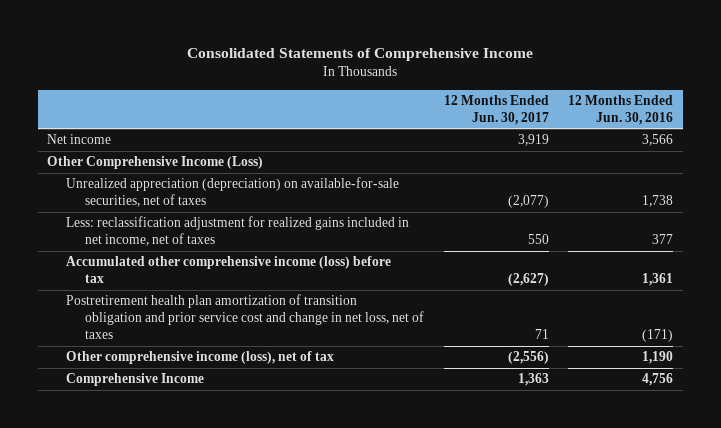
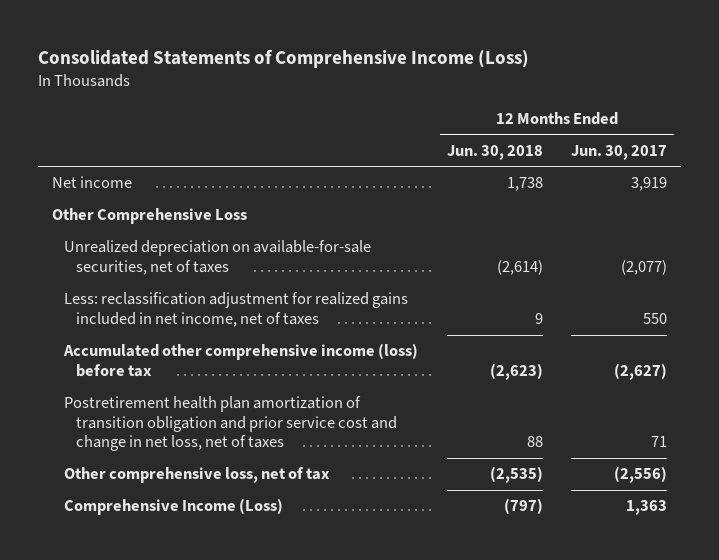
[187,48,534,62] Consolidated Statements of Comprehensive Income -> [38,48,530,68] Consolidated Statements of Comprehensive Income (Loss)
[568,94,674,125] 12 Months Ended Jun. 30, 2016 -> none
none -> [446,144,543,160] Jun. 30, 2018
[47,156,264,170] Other Comprehensive Income (Loss) -> [52,208,248,225] Other Comprehensive Loss
[66,177,400,208] Unrealized appreciation (depreciation) on available-for-sale securities, net of taxes -> [64,240,372,275] Unrealized depreciation on available-for-sale securities, net of taxes
[66,351,335,365] Other comprehensive income (loss), net of tax -> [64,467,331,484] Other comprehensive loss, net of tax
[66,373,205,387] Comprehensive Income -> [64,498,284,516] Comprehensive Income (Loss)

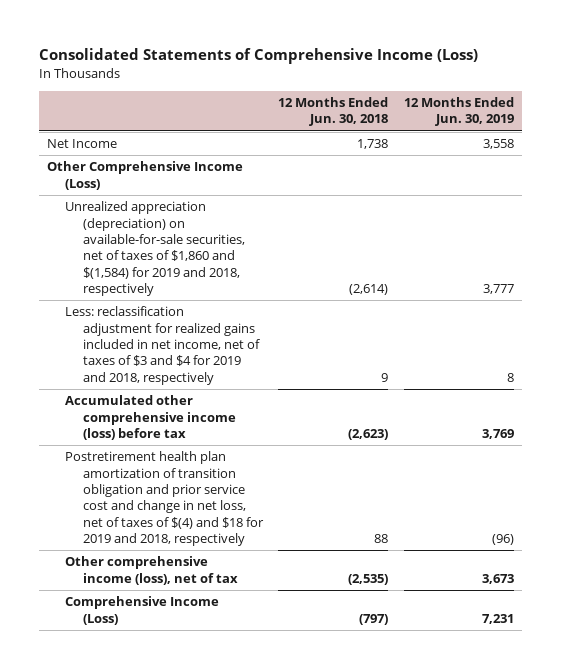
[571,144,668,160] Jun. 30, 2017 -> none
none -> [404,97,515,127] 12 Months Ended Jun. 30, 2019
[52,176,133,189] Net income -> [47,139,118,149] Net Income
[52,208,248,225] Other Comprehensive Loss -> [47,161,244,190] Other Comprehensive Income (Loss)
[64,240,372,275] Unrealized depreciation on available-for-sale securities, net of taxes -> [64,201,245,296] Unrealized appreciation (depreciation) on available-for-sale securities, net of taxes of $1,860 and $(1,584) for 2019 and 2018, respectively
[64,292,409,327] Less: reclassification adjustment for realized gains included in net income, net of taxes -> [64,306,260,385] Less: reclassification adjustment for realized gains included in net income, net of taxes of $3 and $4 for 2019 and 2018, respectively
[64,396,398,452] Postretirement health plan amortization of transition obligation and prior service cost and change in net loss, net of taxes -> [64,451,264,546] Postretirement health plan amortization of transition obligation and prior service cost and change in net loss, net of taxes of $(4) and $18 for 2019 and 2018, respectively
[64,467,331,484] Other comprehensive loss, net of tax -> [64,556,238,585] Other comprehensive income (loss), net of tax

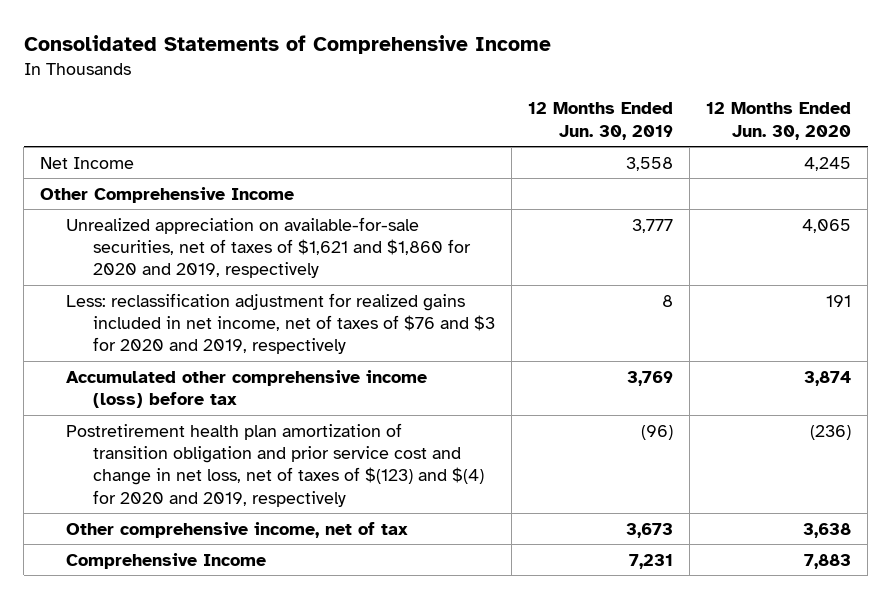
[39,47,479,64] Consolidated Statements of Comprehensive Income (Loss) -> [23,35,551,55] Consolidated Statements of Comprehensive Income
[278,97,389,127] 12 Months Ended Jun. 30, 2018 -> none
none -> [706,102,852,140] 12 Months Ended Jun. 30, 2020
[47,161,244,190] Other Comprehensive Income (Loss) -> [40,186,295,203] Other Comprehensive Income
[64,201,245,296] Unrealized appreciation (depreciation) on available-for-sale securities, net of taxes of $1,860 and $(1,584) for 2019 and 2018, respectively -> [66,216,471,279] Unrealized appreciation on available-for-sale securities, net of taxes of $1,621 and $1,860 for 2020 and 2019, respectively
[64,306,260,385] Less: reclassification adjustment for realized gains included in net income, net of taxes of $3 and $4 for 2019 and 2018, respectively -> [66,292,495,355] Less: reclassification adjustment for realized gains included in net income, net of taxes of $76 and $3 for 2020 and 2019, respectively
[64,451,264,546] Postretirement health plan amortization of transition obligation and prior service cost and change in net loss, net of taxes of $(4) and $18 for 2019 and 2018, respectively -> [66,422,484,507] Postretirement health plan amortization of transition obligation and prior service cost and change in net loss, net of taxes of $(123) and $(4) for 2020 and 2019, respectively
[64,556,238,585] Other comprehensive income (loss), net of tax -> [66,521,409,538] Other comprehensive income, net of tax
[64,596,219,625] Comprehensive Income (Loss) -> [66,552,267,569] Comprehensive Income

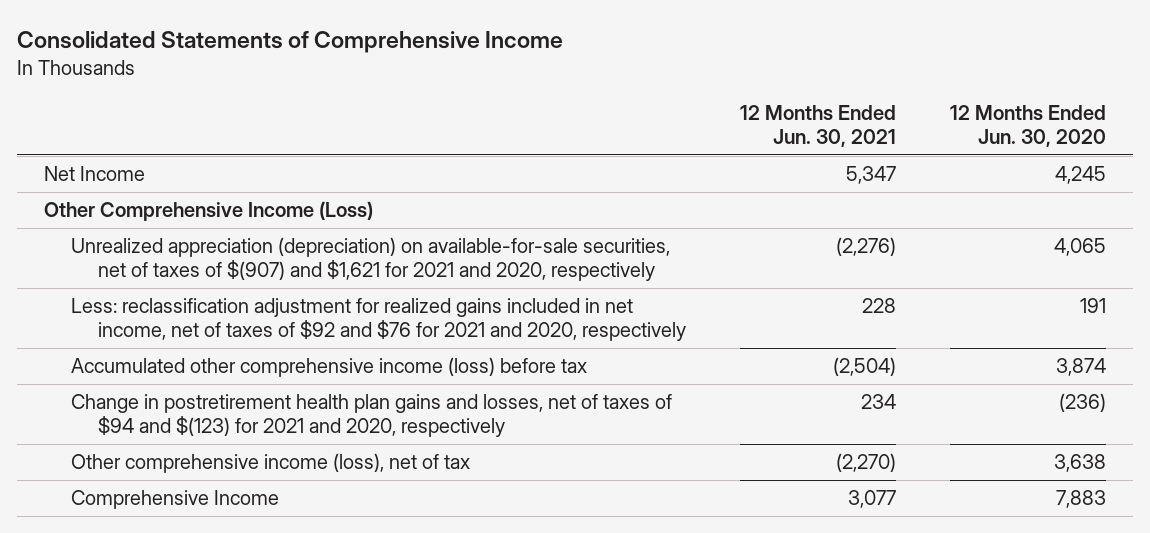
[527,102,673,140] 12 Months Ended Jun. 30, 2019 -> none
none -> [740,105,897,148] 12 Months Ended Jun. 30, 2021
[40,186,295,203] Other Comprehensive Income -> [43,201,373,222] Other Comprehensive Income (Loss)
[66,216,471,279] Unrealized appreciation on available-for-sale securities, net of taxes of $1,621 and $1,860 for 2020 and 2019, respectively -> [70,237,670,282] Unrealized appreciation (depreciation) on available-for-sale securities, net of taxes of $(907) and $1,621 for 2021 and 2020, respectively
[66,292,495,355] Less: reclassification adjustment for realized gains included in net income, net of taxes of $76 and $3 for 2020 and 2019, respectively -> [70,298,686,342] Less: reclassification adjustment for realized gains included in net income, net of taxes of $92 and $76 for 2021 and 2020, respectively
[66,422,484,507] Postretirement health plan amortization of transition obligation and prior service cost and change in net loss, net of taxes of $(123) and $(4) for 2020 and 2019, respectively -> [70,394,672,438] Change in postretirement health plan gains and losses, net of taxes of $94 and $(123) for 2021 and 2020, respectively
[66,521,409,538] Other comprehensive income, net of tax -> [70,453,470,474] Other comprehensive income (loss), net of tax

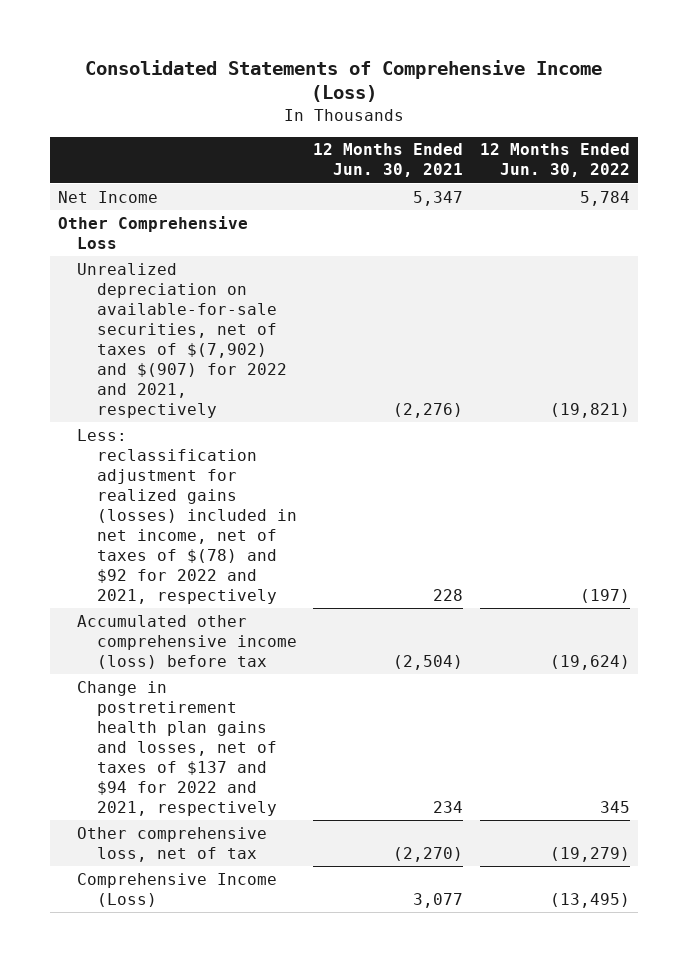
[16,30,563,53] Consolidated Statements of Comprehensive Income -> [85,59,603,103] Consolidated Statements of Comprehensive Income (Loss)
[950,105,1107,148] 12 Months Ended Jun. 30, 2020 -> none
none -> [480,143,631,178] 12 Months Ended Jun. 30, 2022
[43,201,373,222] Other Comprehensive Income (Loss) -> [58,215,249,249] Other Comprehensive Loss
[70,237,670,282] Unrealized appreciation (depreciation) on available-for-sale securities, net of taxes of $(907) and $1,621 for 2021 and 2020, respectively -> [77,262,287,418] Unrealized depreciation on available-for-sale securities, net of taxes of $(7,902) and $(907) for 2022 and 2021, respectively
[70,298,686,342] Less: reclassification adjustment for realized gains included in net income, net of taxes of $92 and $76 for 2021 and 2020, respectively -> [77,428,297,605] Less: reclassification adjustment for realized gains (losses) included in net income, net of taxes of $(78) and $92 for 2022 and 2021, respectively
[70,394,672,438] Change in postretirement health plan gains and losses, net of taxes of $94 and $(123) for 2021 and 2020, respectively -> [77,680,277,816] Change in postretirement health plan gains and losses, net of taxes of $137 and $94 for 2022 and 2021, respectively
[70,453,470,474] Other comprehensive income (loss), net of tax -> [77,826,268,862] Other comprehensive loss, net of tax
[70,490,279,510] Comprehensive Income -> [77,872,278,907] Comprehensive Income (Loss)

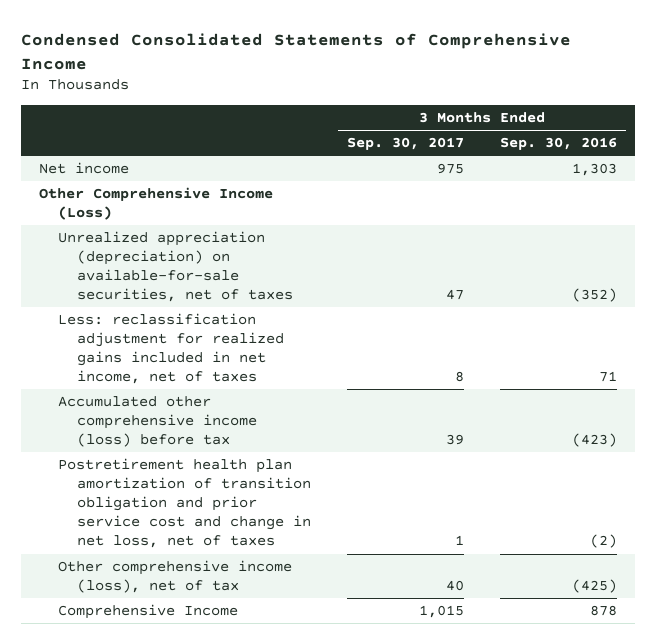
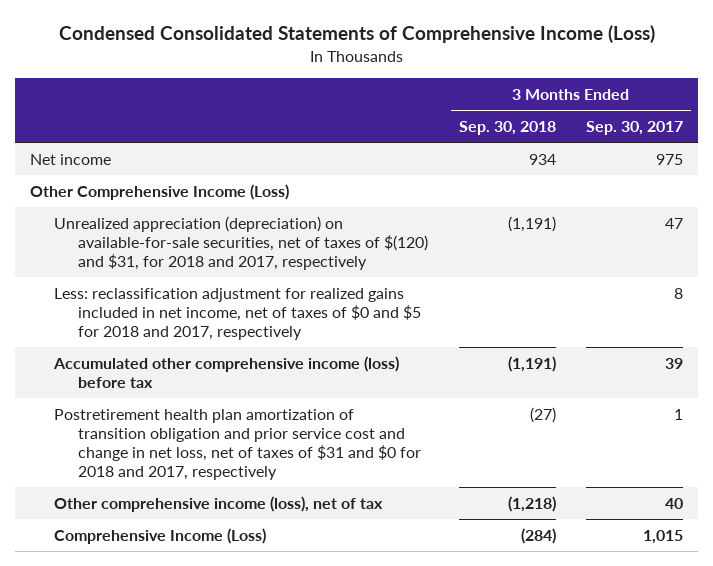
[20,32,571,70] Condensed Consolidated Statements of Comprehensive Income -> [58,25,655,44] Condensed Consolidated Statements of Comprehensive Income (Loss)
[499,137,617,151] Sep. 30, 2016 -> none
none -> [458,121,556,136] Sep. 30, 2018
[57,231,294,303] Unrealized appreciation (depreciation) on available-for-sale securities, net of taxes -> [54,215,429,270] Unrealized appreciation (depreciation) on available-for-sale securities, net of taxes of $(120) and $31, for 2018 and 2017, respectively
[57,313,285,385] Less: reclassification adjustment for realized gains included in net income, net of taxes -> [54,287,422,340] Less: reclassification adjustment for realized gains included in net income, net of taxes of $0 and $5 for 2018 and 2017, respectively
[57,458,312,549] Postretirement health plan amortization of transition obligation and prior service cost and change in net loss, net of taxes -> [54,408,422,480] Postretirement health plan amortization of transition obligation and prior service cost and change in net loss, net of taxes of $31 and $0 for 2018 and 2017, respectively
[57,604,238,620] Comprehensive Income -> [54,527,267,544] Comprehensive Income (Loss)

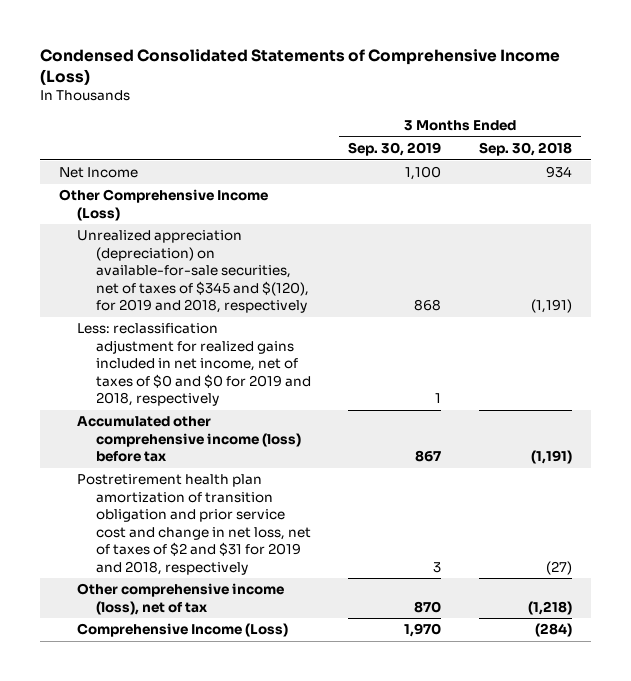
[586,121,684,136] Sep. 30, 2017 -> none
none -> [348,142,442,157] Sep. 30, 2019
[30,153,112,165] Net income -> [58,167,138,179] Net Income
[54,215,429,270] Unrealized appreciation (depreciation) on available-for-sale securities, net of taxes of $(120) and $31, for 2018 and 2017, respectively -> [77,230,309,314] Unrealized appreciation (depreciation) on available-for-sale securities, net of taxes of $345 and $(120), for 2019 and 2018, respectively
[54,287,422,340] Less: reclassification adjustment for realized gains included in net income, net of taxes of $0 and $5 for 2018 and 2017, respectively -> [77,323,311,407] Less: reclassification adjustment for realized gains included in net income, net of taxes of $0 and $0 for 2019 and 2018, respectively
[54,408,422,480] Postretirement health plan amortization of transition obligation and prior service cost and change in net loss, net of taxes of $31 and $0 for 2018 and 2017, respectively -> [77,474,311,575] Postretirement health plan amortization of transition obligation and prior service cost and change in net loss, net of taxes of $2 and $31 for 2019 and 2018, respectively

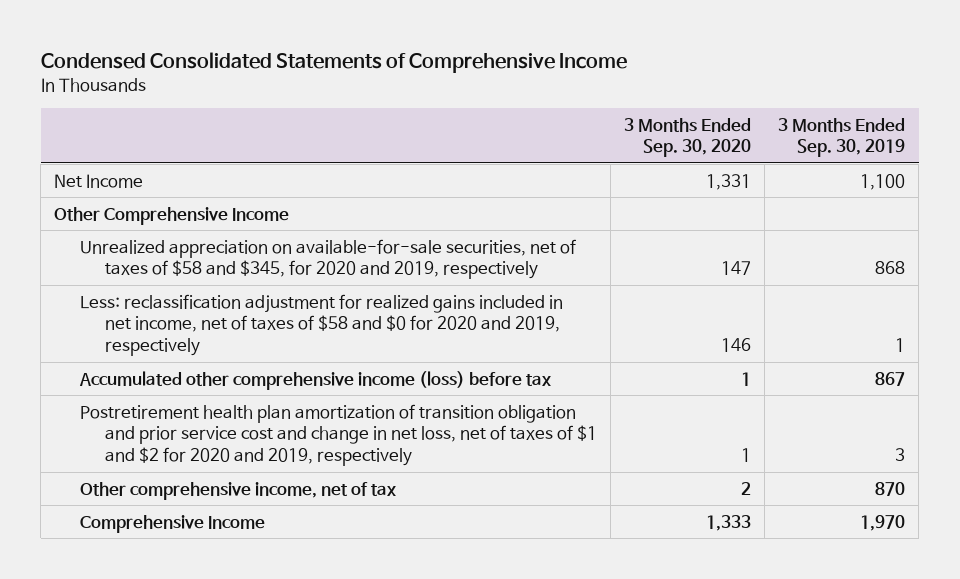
[39,48,560,86] Condensed Consolidated Statements of Comprehensive Income (Loss) -> [40,51,627,73] Condensed Consolidated Statements of Comprehensive Income
[478,142,572,157] Sep. 30, 2018 -> none
none -> [623,117,751,158] 3 Months Ended Sep. 30, 2020
[58,189,268,221] Other Comprehensive Income (Loss) -> [54,206,290,225] Other Comprehensive Income
[77,230,309,314] Unrealized appreciation (depreciation) on available-for-sale securities, net of taxes of $345 and $(120), for 2019 and 2018, respectively -> [79,238,576,280] Unrealized appreciation on available-for-sale securities, net of taxes of $58 and $345, for 2020 and 2019, respectively
[77,323,311,407] Less: reclassification adjustment for realized gains included in net income, net of taxes of $0 and $0 for 2019 and 2018, respectively -> [79,293,563,357] Less: reclassification adjustment for realized gains included in net income, net of taxes of $58 and $0 for 2020 and 2019, respectively
[77,474,311,575] Postretirement health plan amortization of transition obligation and prior service cost and change in net loss, net of taxes of $2 and $31 for 2019 and 2018, respectively -> [79,403,597,467] Postretirement health plan amortization of transition obligation and prior service cost and change in net loss, net of taxes of $1 and $2 for 2020 and 2019, respectively
[77,583,285,615] Other comprehensive income (loss), net of tax -> [79,481,396,500] Other comprehensive income, net of tax
[77,623,289,638] Comprehensive Income (Loss) -> [79,514,265,533] Comprehensive Income

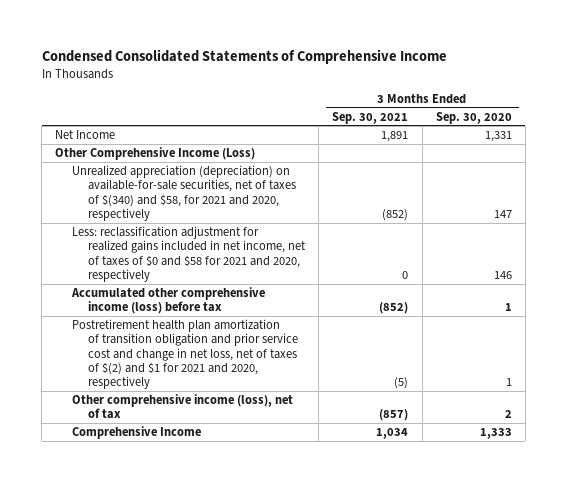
[778,117,906,158] 3 Months Ended Sep. 30, 2019 -> none
none -> [332,111,409,124] Sep. 30, 2021
[54,206,290,225] Other Comprehensive Income -> [55,146,256,160] Other Comprehensive Income (Loss)
[79,238,576,280] Unrealized appreciation on available-for-sale securities, net of taxes of $58 and $345, for 2020 and 2019, respectively -> [71,164,297,221] Unrealized appreciation (depreciation) on available-for-sale securities, net of taxes of $(340) and $58, for 2021 and 2020, respectively
[79,293,563,357] Less: reclassification adjustment for realized gains included in net income, net of taxes of $58 and $0 for 2020 and 2019, respectively -> [71,225,307,282] Less: reclassification adjustment for realized gains included in net income, net of taxes of $0 and $58 for 2021 and 2020, respectively
[79,403,597,467] Postretirement health plan amortization of transition obligation and prior service cost and change in net loss, net of taxes of $1 and $2 for 2020 and 2019, respectively -> [71,318,299,390] Postretirement health plan amortization of transition obligation and prior service cost and change in net loss, net of taxes of $(2) and $1 for 2021 and 2020, respectively
[79,481,396,500] Other comprehensive income, net of tax -> [71,393,293,420] Other comprehensive income (loss), net of tax

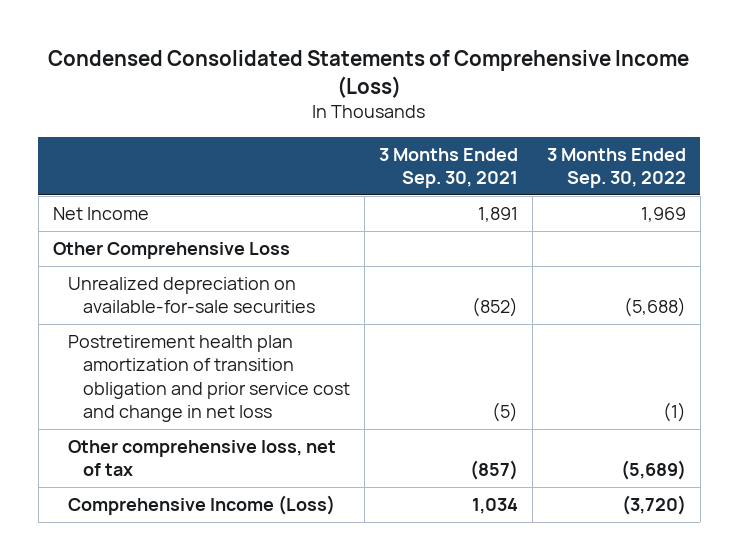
[41,48,447,64] Condensed Consolidated Statements of Comprehensive Income -> [48,50,690,99] Condensed Consolidated Statements of Comprehensive Income (Loss)
[435,111,512,124] Sep. 30, 2020 -> none
none -> [546,147,686,188] 3 Months Ended Sep. 30, 2022
[71,225,307,282] Less: reclassification adjustment for realized gains included in net income, net of taxes of $0 and $58 for 2021 and 2020, respectively -> none
[70,286,265,315] Accumulated other comprehensive income (loss) before tax -> none
[55,146,256,160] Other Comprehensive Income (Loss) -> [52,242,290,260] Other Comprehensive Loss
[71,164,297,221] Unrealized appreciation (depreciation) on available-for-sale securities, net of taxes of $(340) and $58, for 2021 and 2020, respectively -> [67,277,316,314] Unrealized depreciation on available-for-sale securities
[71,318,299,390] Postretirement health plan amortization of transition obligation and prior service cost and change in net loss, net of taxes of $(2) and $1 for 2021 and 2020, respectively -> [67,335,351,423] Postretirement health plan amortization of transition obligation and prior service cost and change in net loss
[71,393,293,420] Other comprehensive income (loss), net of tax -> [67,440,336,477] Other comprehensive loss, net of tax
[71,425,201,439] Comprehensive Income -> [67,495,335,516] Comprehensive Income (Loss)

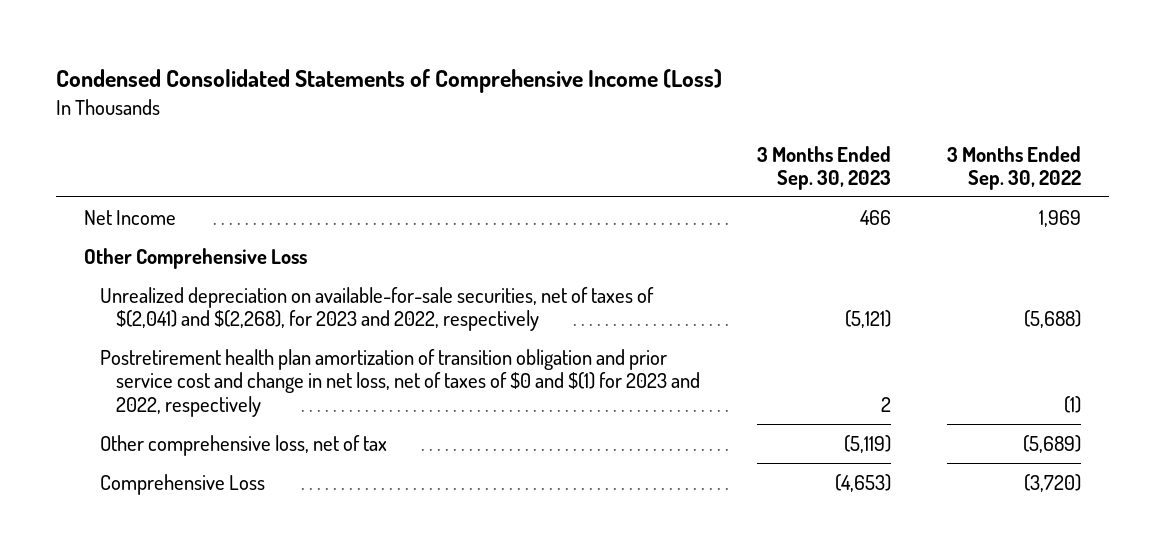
[378,147,518,188] 3 Months Ended Sep. 30, 2021 -> none
none -> [756,145,891,191] 3 Months Ended Sep. 30, 2023
[67,277,316,314] Unrealized depreciation on available-for-sale securities -> [100,286,655,332] Unrealized depreciation on available-for-sale securities, net of taxes of $(2,041) and $(2,268), for 2023 and 2022, respectively
[67,335,351,423] Postretirement health plan amortization of transition obligation and prior service cost and change in net loss -> [100,348,701,417] Postretirement health plan amortization of transition obligation and prior service cost and change in net loss, net of taxes of $0 and $(1) for 2023 and 2022, respectively
[67,495,335,516] Comprehensive Income (Loss) -> [100,473,266,495] Comprehensive Loss

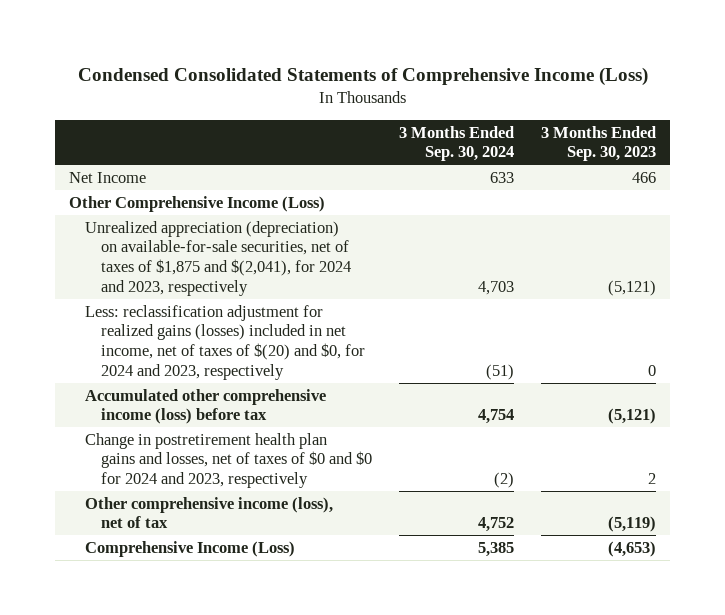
[946,145,1081,191] 3 Months Ended Sep. 30, 2022 -> none
none -> [399,125,515,162] 3 Months Ended Sep. 30, 2024
[83,247,307,269] Other Comprehensive Loss -> [68,195,325,212] Other Comprehensive Income (Loss)
[100,286,655,332] Unrealized depreciation on available-for-sale securities, net of taxes of $(2,041) and $(2,268), for 2023 and 2022, respectively -> [84,220,351,296] Unrealized appreciation (depreciation) on available-for-sale securities, net of taxes of $1,875 and $(2,041), for 2024 and 2023, respectively
none -> [84,304,365,380] Less: reclassification adjustment for realized gains (losses) included in net income, net of taxes of $(20) and $0, for 2024 and 2023, respectively
none -> [84,388,326,425] Accumulated other comprehensive income (loss) before tax
[100,348,701,417] Postretirement health plan amortization of transition obligation and prior service cost and change in net loss, net of taxes of $0 and $(1) for 2023 and 2022, respectively -> [84,432,372,488] Change in postretirement health plan gains and losses, net of taxes of $0 and $0 for 2024 and 2023, respectively
[100,434,388,456] Other comprehensive loss, net of tax -> [84,496,333,529] Other comprehensive income (loss), net of tax
[100,473,266,495] Comprehensive Loss -> [84,540,295,557] Comprehensive Income (Loss)

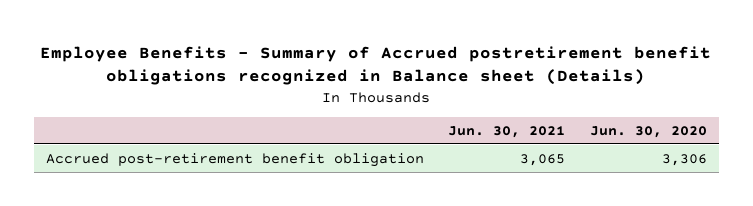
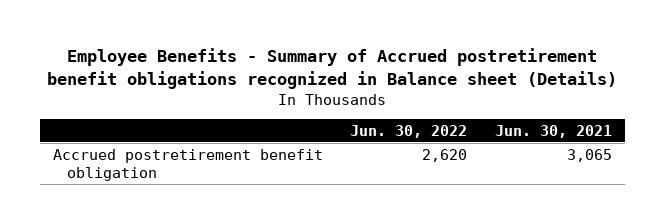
[589,125,707,138] Jun. 30, 2020 -> none
none -> [350,124,468,138] Jun. 30, 2022
[46,152,425,167] Accrued post-retirement benefit obligation -> [53,148,324,182] Accrued postretirement benefit obligation

